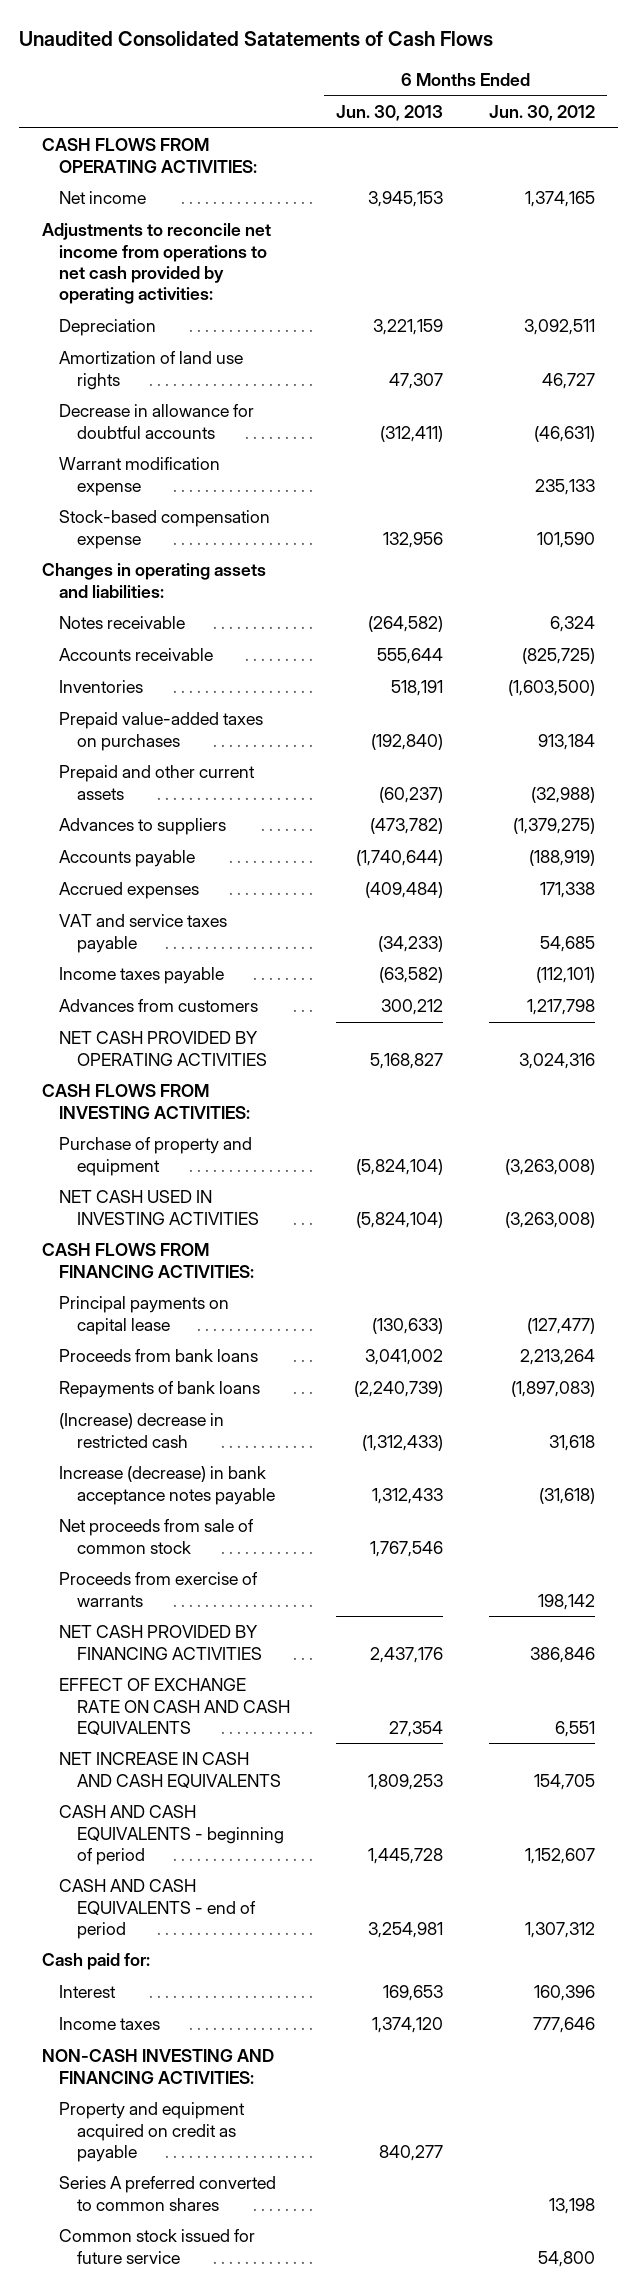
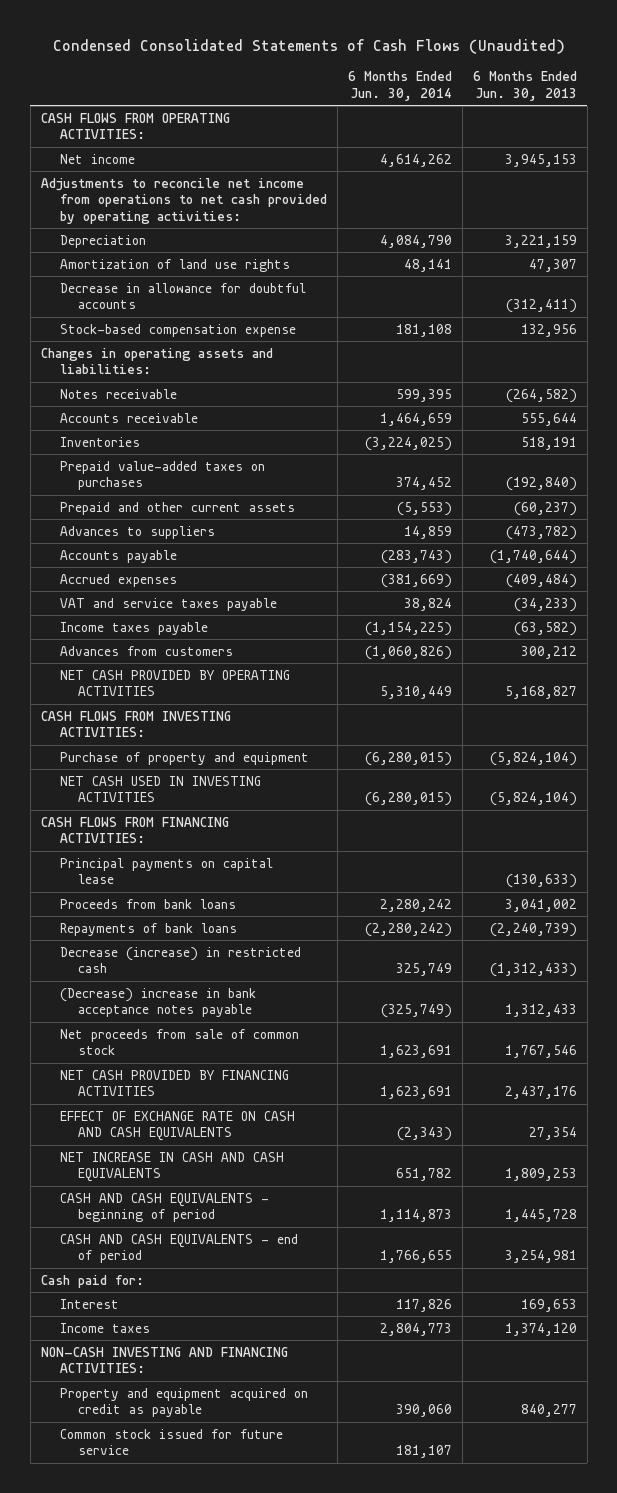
[18,30,493,46] Unaudited Consolidated Satatements of Cash Flows -> [52,39,565,55] Condensed Consolidated Statements of Cash Flows (Unaudited)
[489,105,596,122] Jun. 30, 2012 -> none
none -> [347,70,452,101] 6 Months Ended Jun. 30, 2014
[59,457,221,496] Warrant modification expense -> none
[59,1413,225,1448] (Increase) decrease in restricted cash -> [59,946,301,974] Decrease (increase) in restricted cash
[59,1466,275,1505] Increase (decrease) in bank acceptance notes payable -> [59,987,256,1018] (Decrease) increase in bank acceptance notes payable
[59,1572,259,1607] Proceeds from exercise of warrants -> none
[59,2176,277,2211] Series A preferred converted to common shares -> none

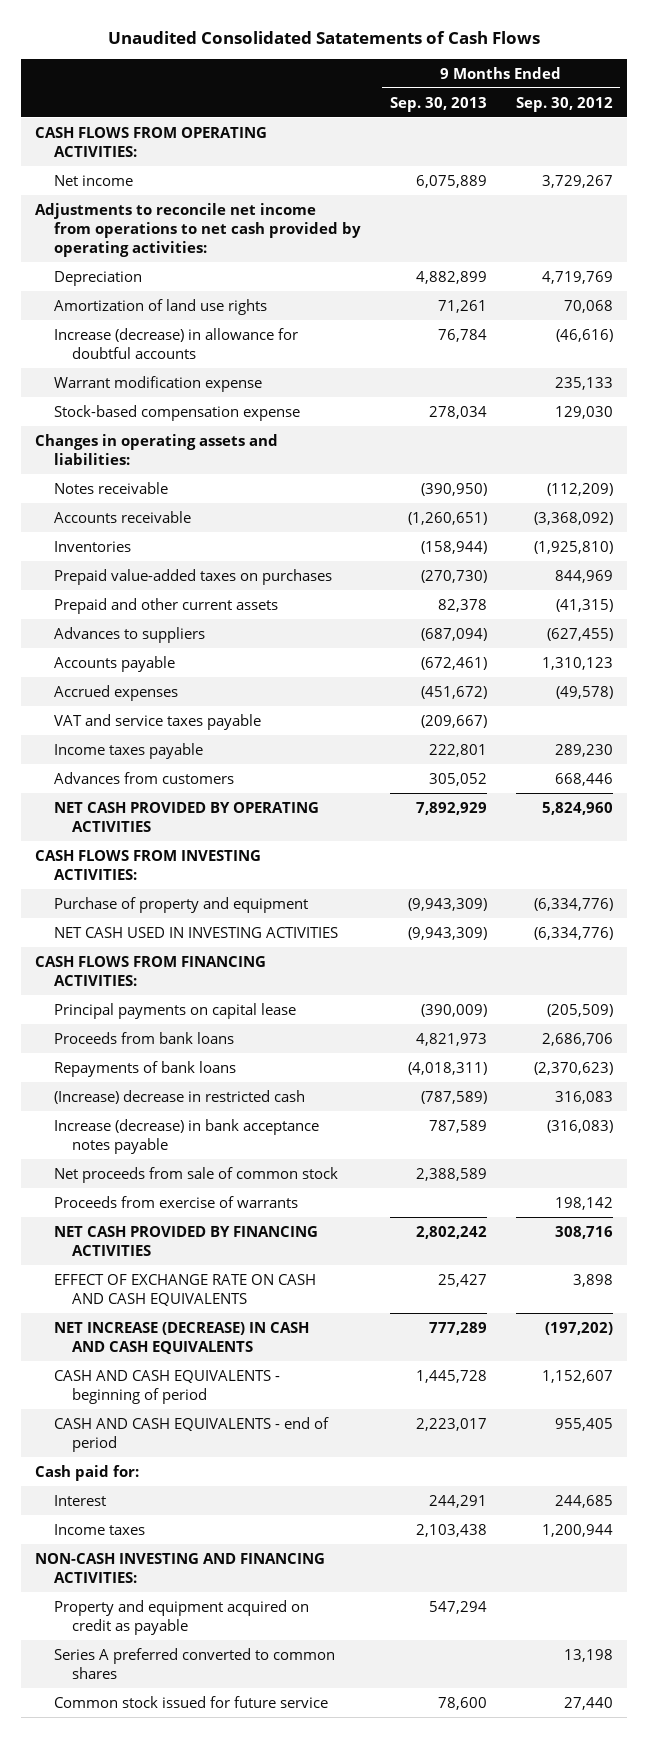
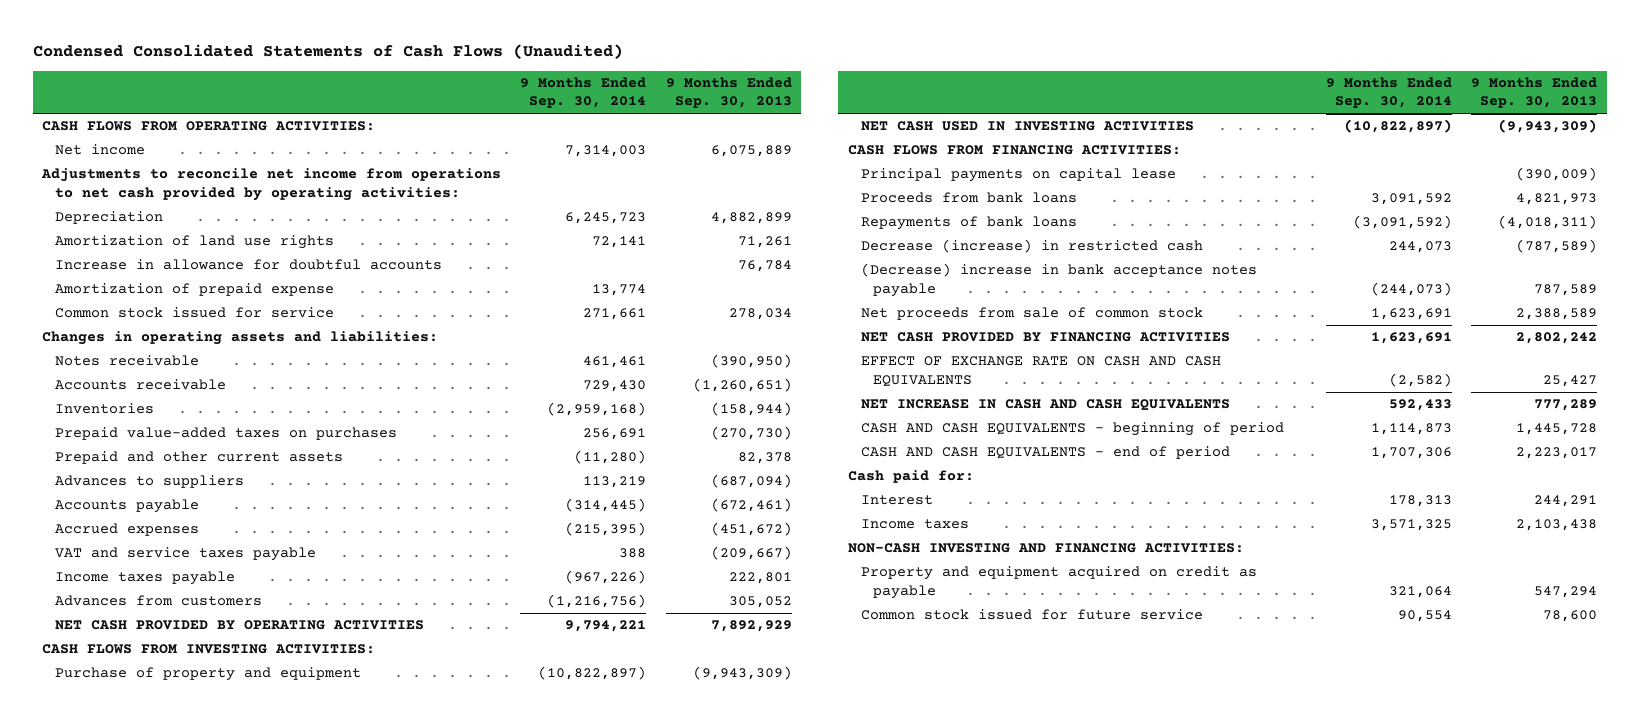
[108,31,541,45] Unaudited Consolidated Satatements of Cash Flows -> [32,43,623,59] Condensed Consolidated Statements of Cash Flows (Unaudited)
[515,96,613,112] Sep. 30, 2012 -> none
none -> [520,77,647,109] 9 Months Ended Sep. 30, 2014
[53,375,262,392] Warrant modification expense -> none
[53,327,298,359] Increase (decrease) in allowance for doubtful accounts -> [54,259,442,271] Increase in allowance for doubtful accounts
none -> [54,283,334,297] Amortization of prepaid expense
[53,404,300,421] Stock-based compensation expense -> [54,307,334,319] Common stock issued for service
[53,1089,305,1104] (Increase) decrease in restricted cash -> [860,239,1203,254] Decrease (increase) in restricted cash
[53,1118,319,1154] Increase (decrease) in bank acceptance notes payable -> [860,263,1257,297] (Decrease) increase in bank acceptance notes payable
[53,1195,298,1208] Proceeds from exercise of warrants -> none
[53,1321,309,1354] NET INCREASE (DECREASE) IN CASH AND CASH EQUIVALENTS -> [860,399,1230,412] NET INCREASE IN CASH AND CASH EQUIVALENTS
[53,1647,335,1679] Series A preferred converted to common shares -> none

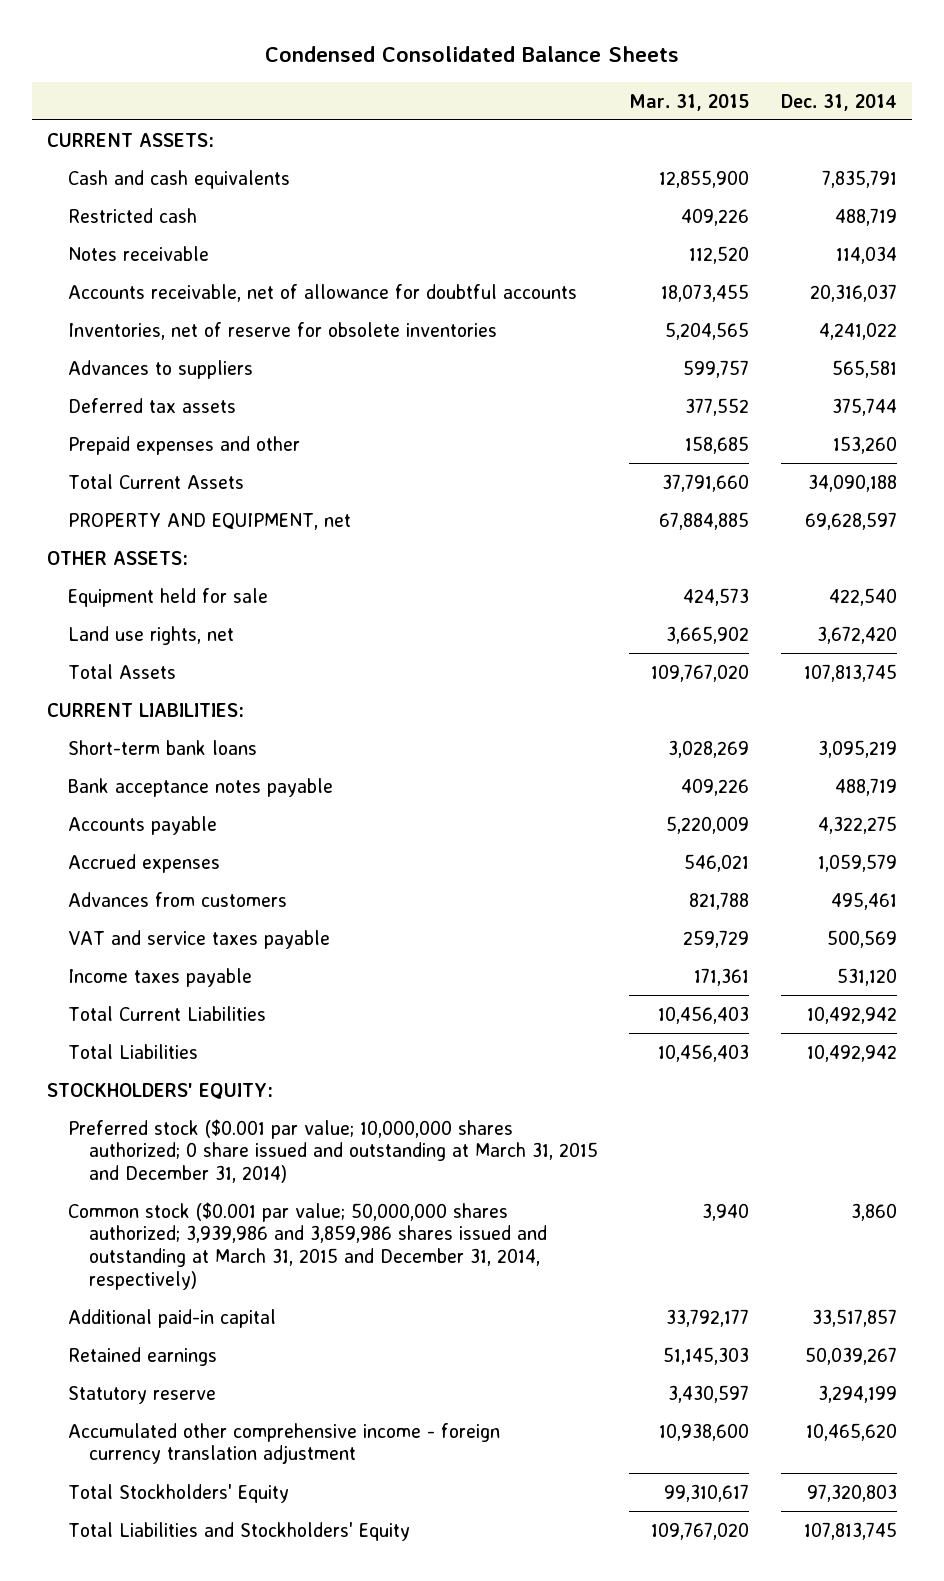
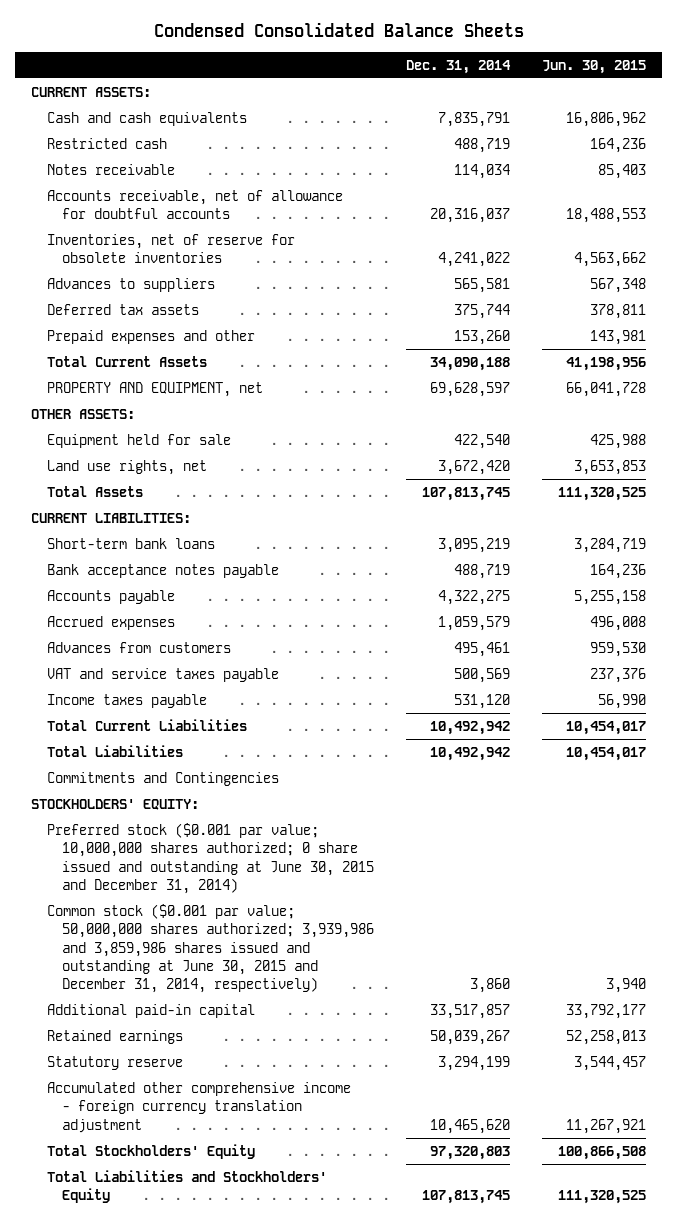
[629,93,750,111] Mar. 31, 2015 -> none
none -> [542,59,647,74] Jun. 30, 2015
none -> [46,772,279,787] Commitments and Contingencies
[68,1118,599,1184] Preferred stock ($0.001 par value; 10,000,000 shares authorized; 0 share issued and outstanding at March 31, 2015 and December 31, 2014) -> [46,823,374,894] Preferred stock ($0.001 par value; 10,000,000 shares authorized; 0 share issued and outstanding at June 30, 2015 and December 31, 2014)
[68,1201,548,1291] Common stock ($0.001 par value; 50,000,000 shares authorized; 3,939,986 and 3,859,986 shares issued and outstanding at March 31, 2015 and December 31, 2014, respectively) -> [46,904,374,993] Common stock ($0.001 par value; 50,000,000 shares authorized; 3,939,986 and 3,859,986 shares issued and outstanding at June 30, 2015 and December 31, 2014, respectively)

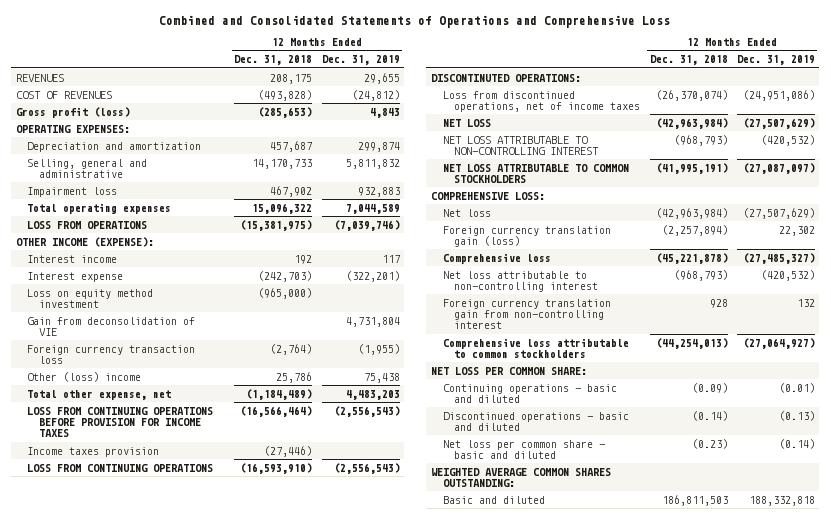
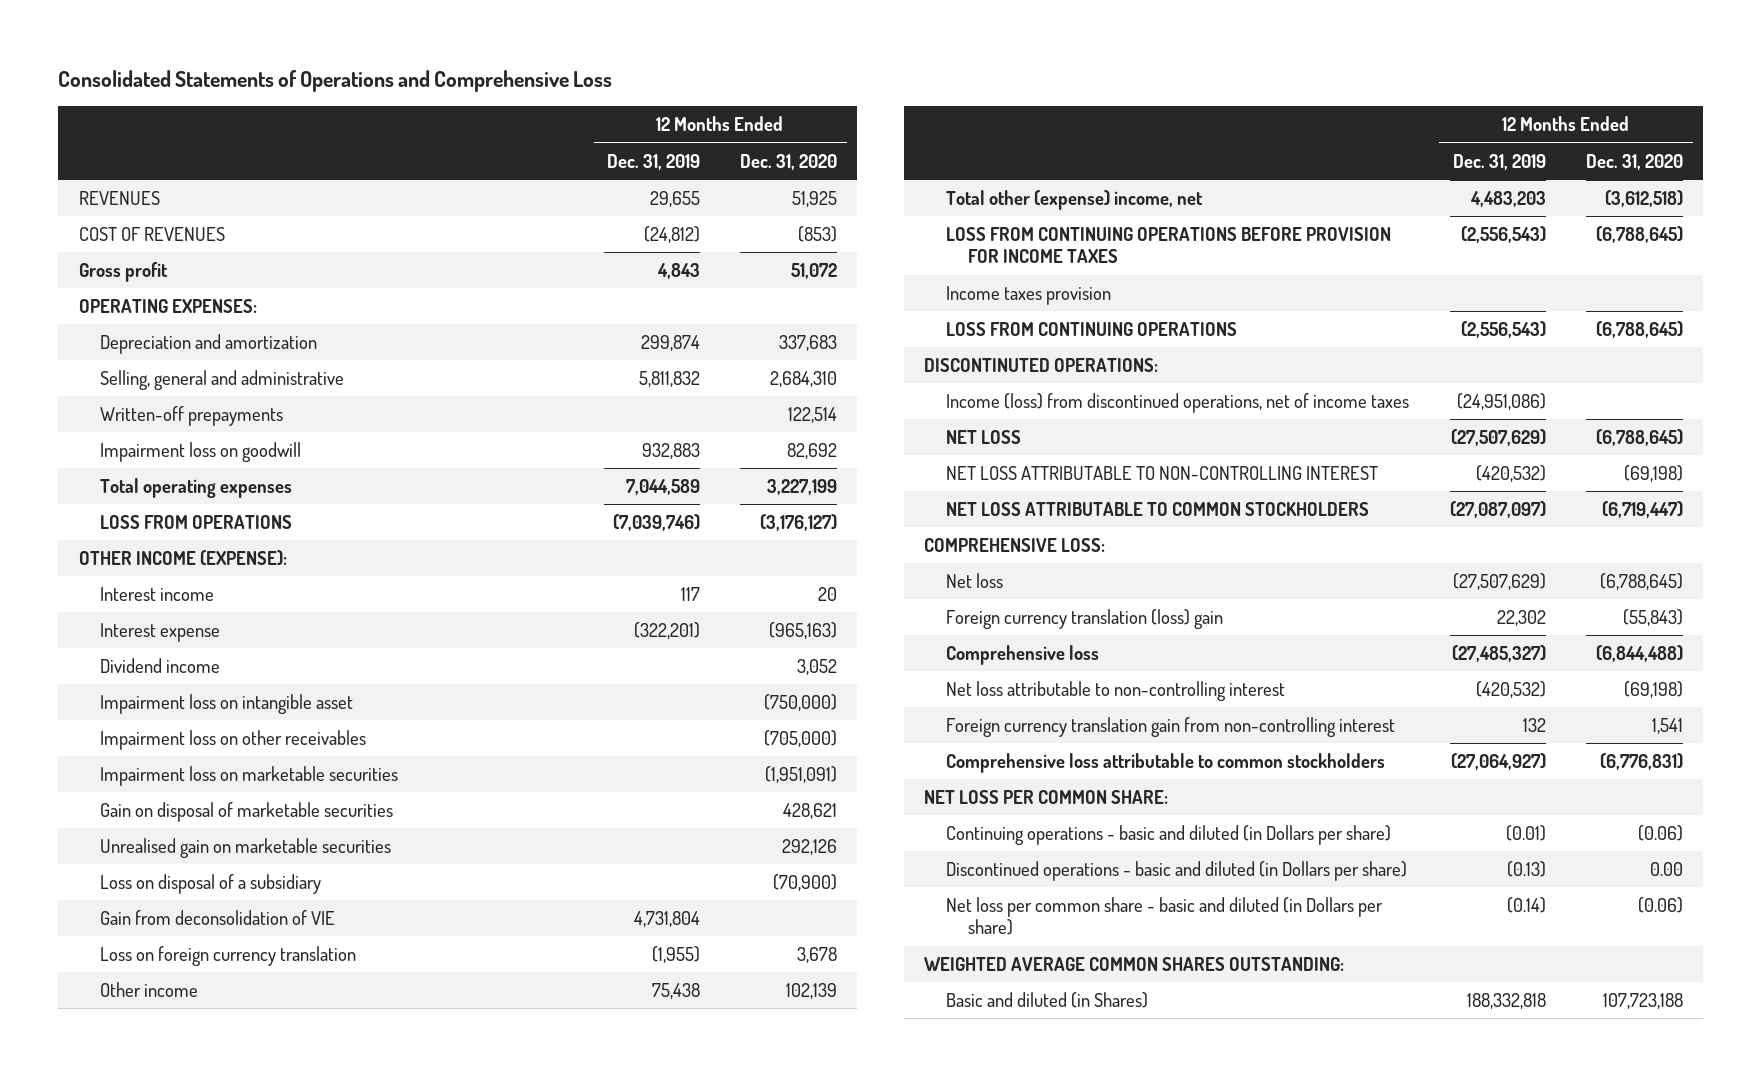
[159,14,671,28] Combined and Consolidated Statements of Operations and Comprehensive Loss -> [58,70,613,93] Consolidated Statements of Operations and Comprehensive Loss
[234,55,313,66] Dec. 31, 2018 -> none
none -> [740,153,838,170] Dec. 31, 2020
[15,106,130,118] Gross profit (loss) -> [78,262,168,283] Gross profit
none -> [100,406,284,427] Written-off prepayments
[27,186,118,197] Impairment loss -> [100,442,302,463] Impairment loss on goodwill
[27,288,154,308] Loss on equity method investment -> none
none -> [100,658,221,674] Dividend income
none -> [100,694,354,715] Impairment loss on intangible asset
none -> [100,730,367,751] Impairment loss on other receivables
none -> [100,766,399,787] Impairment loss on marketable securities
none -> [100,802,394,823] Gain on disposal of marketable securities
none -> [100,838,392,859] Unrealised gain on marketable securities
none -> [100,874,322,895] Loss on disposal of a subsidiary
[27,344,196,364] Foreign currency transaction loss -> [100,946,357,967] Loss on foreign currency translation
[27,371,142,382] Other (loss) income -> [100,982,199,998] Other income
[27,389,172,400] Total other expense, net -> [946,190,1204,211] Total other (expense) income, net
[442,90,641,112] Loss from discontinued operations, net of income taxes -> [946,393,1410,414] Income (loss) from discontinued operations, net of income taxes
[442,225,611,247] Foreign currency translation gain (loss) -> [946,609,1224,630] Foreign currency translation (loss) gain
[442,383,617,403] Continuing operations - basic and diluted -> [946,825,1392,846] Continuing operations - basic and diluted (in Dollars per share)
[442,411,629,431] Discontinued operations - basic and diluted -> [946,861,1408,882] Discontinued operations - basic and diluted (in Dollars per share)
[442,439,605,459] Net loss per common share - basic and diluted -> [946,897,1384,936] Net loss per common share - basic and diluted (in Dollars per share)
[442,495,545,504] Basic and diluted -> [946,992,1149,1009] Basic and diluted (in Shares)

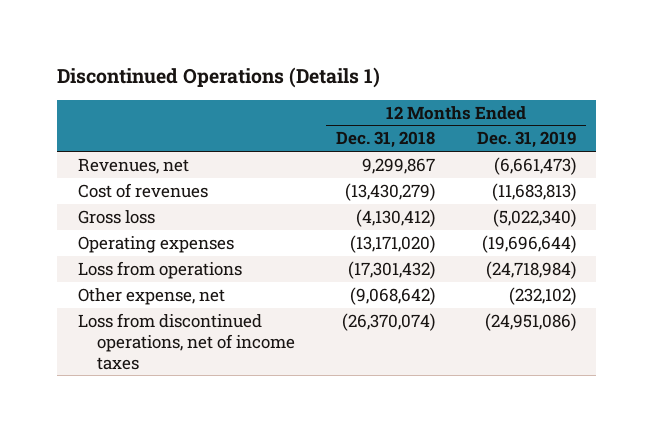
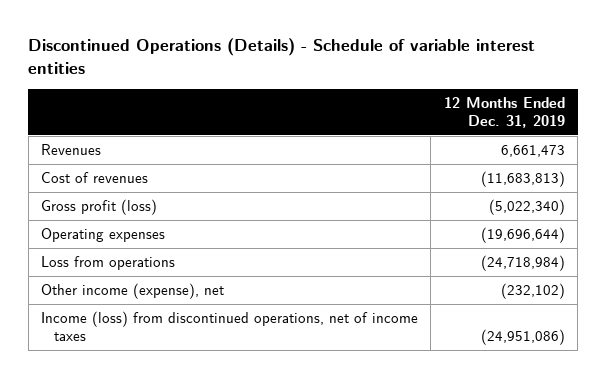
[57,67,381,89] Discontinued Operations (Details 1) -> [28,38,536,75] Discontinued Operations (Details) - Schedule of variable interest entities
[336,131,436,149] Dec. 31, 2018 -> none
[77,157,189,174] Revenues, net -> [41,144,102,156] Revenues
[493,156,576,175] (6,661,473) -> [500,145,565,158] 6,661,473
[77,209,155,224] Gross loss -> [41,199,158,216] Gross profit (loss)
[77,287,225,305] Other expense, net -> [41,283,225,300] Other income (expense), net
[77,312,296,370] Loss from discontinued operations, net of income taxes -> [41,311,419,341] Income (loss) from discontinued operations, net of income taxes

